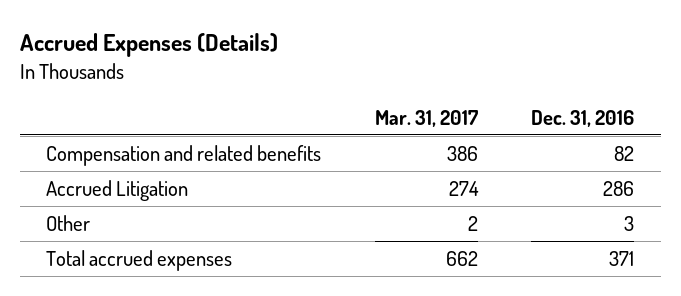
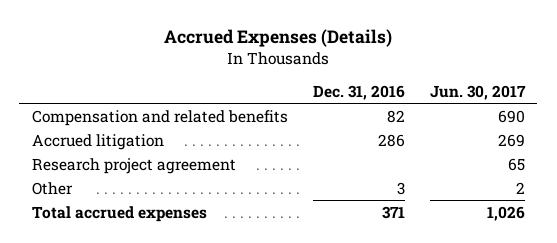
[374,109,478,127] Mar. 31, 2017 -> none
none -> [429,84,526,100] Jun. 30, 2017
[46,180,189,202] Accrued Litigation -> [31,133,164,150] Accrued litigation
none -> [31,157,236,174] Research project agreement

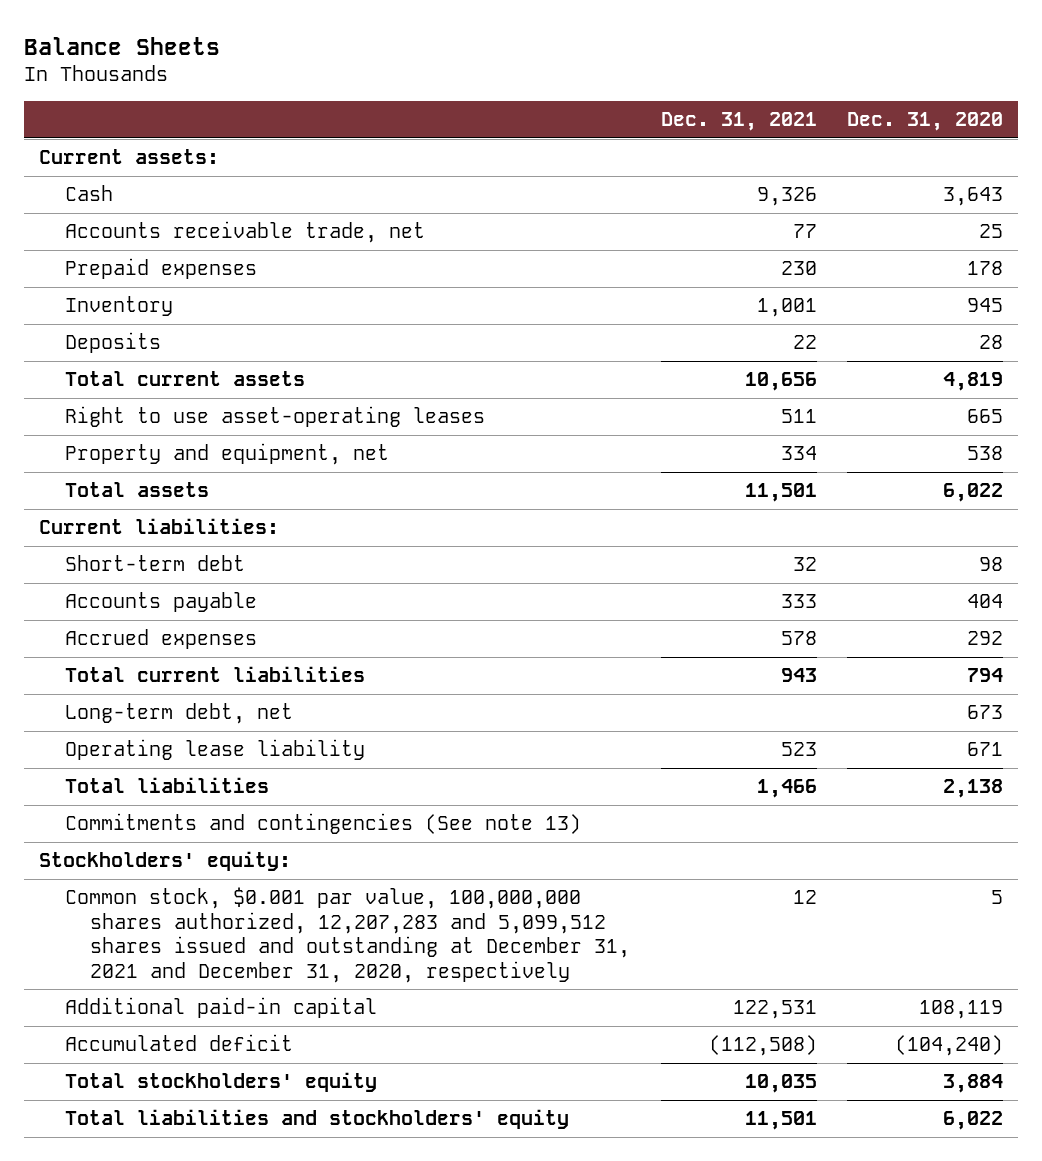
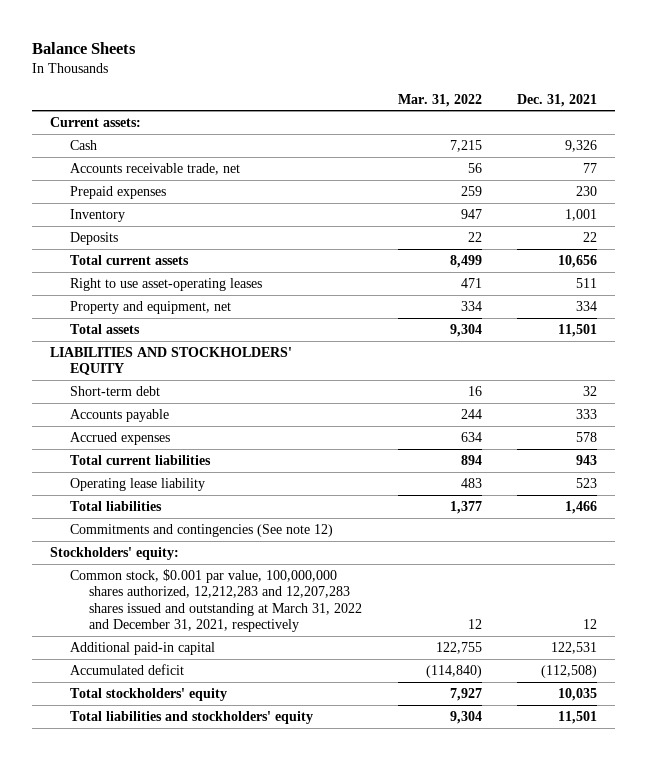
[846,112,1003,132] Dec. 31, 2020 -> none
none -> [397,93,482,107] Mar. 31, 2022
[39,518,280,535] Current liabilities: -> none
none -> [49,346,292,376] LIABILITIES AND STOCKHOLDERS' EQUITY
[64,703,293,725] Long-term debt, net -> none
[64,813,581,835] Commitments and contingencies (See note 13) -> [69,523,333,537] Commitments and contingencies (See note 12)
[64,887,631,983] Common stock, $0.001 par value, 100,000,000 shares authorized, 12,207,283 and 5,099,512 shares issued and outstanding at December 31, 2021 and December 31, 2020, respectively -> [69,568,363,633] Common stock, $0.001 par value, 100,000,000 shares authorized, 12,212,283 and 12,207,283 shares issued and outstanding at March 31, 2022 and December 31, 2021, respectively

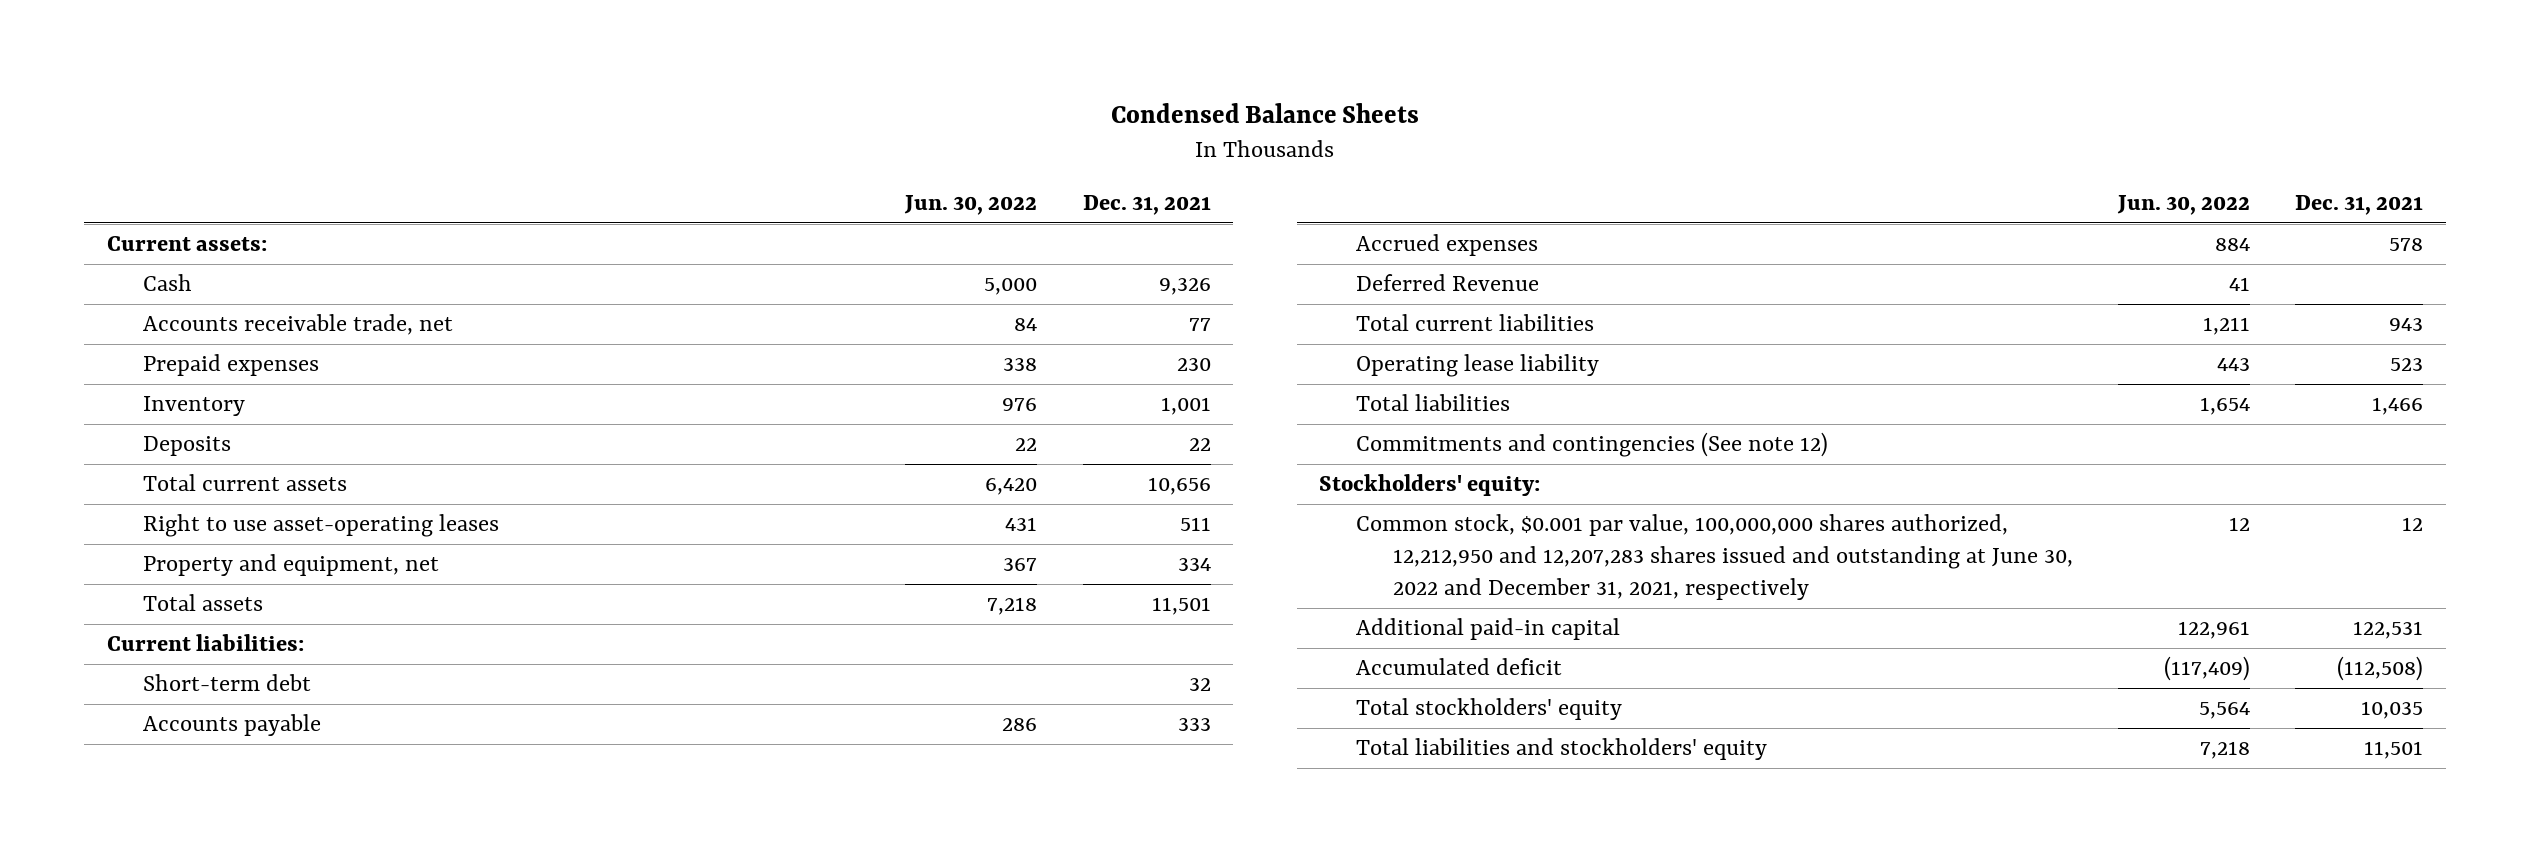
[32,42,137,55] Balance Sheets -> [1110,103,1419,124] Condensed Balance Sheets
[397,93,482,107] Mar. 31, 2022 -> none
none -> [904,194,1038,215] Jun. 30, 2022
[49,346,292,376] LIABILITIES AND STOCKHOLDERS' EQUITY -> none
none -> [106,634,304,652] Current liabilities:
none -> [1355,274,1539,292] Deferred Revenue
[69,568,363,633] Common stock, $0.001 par value, 100,000,000 shares authorized, 12,212,283 and 12,207,283 shares issued and outstanding at March 31, 2022 and December 31, 2021, respectively -> [1355,514,2073,601] Common stock, $0.001 par value, 100,000,000 shares authorized, 12,212,950 and 12,207,283 shares issued and outstanding at June 30, 2022 and December 31, 2021, respectively

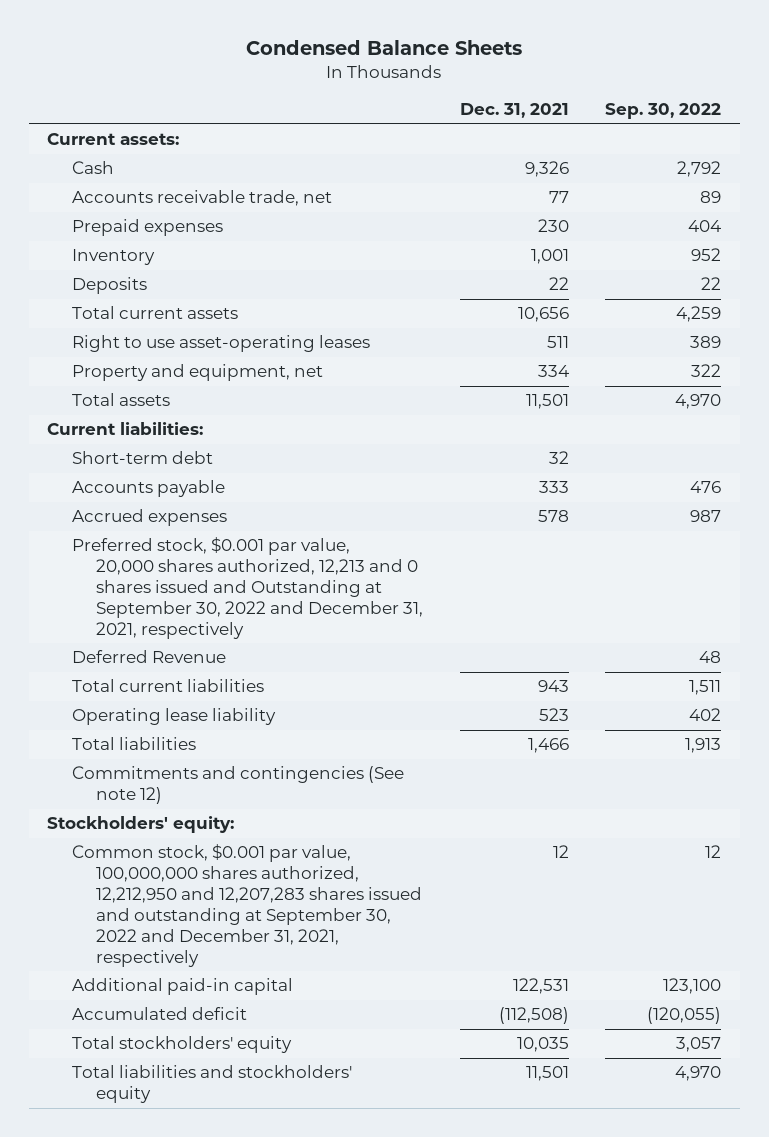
[904,194,1038,215] Jun. 30, 2022 -> none
none -> [605,102,722,119] Sep. 30, 2022
none -> [71,537,424,639] Preferred stock, $0.001 par value, 20,000 shares authorized, 12,213 and 0 shares issued and Outstanding at September 30, 2022 and December 31, 2021, respectively
[1355,514,2073,601] Common stock, $0.001 par value, 100,000,000 shares authorized, 12,212,950 and 12,207,283 shares issued and outstanding at June 30, 2022 and December 31, 2021, respectively -> [71,844,423,967] Common stock, $0.001 par value, 100,000,000 shares authorized, 12,212,950 and 12,207,283 shares issued and outstanding at September 30, 2022 and December 31, 2021, respectively

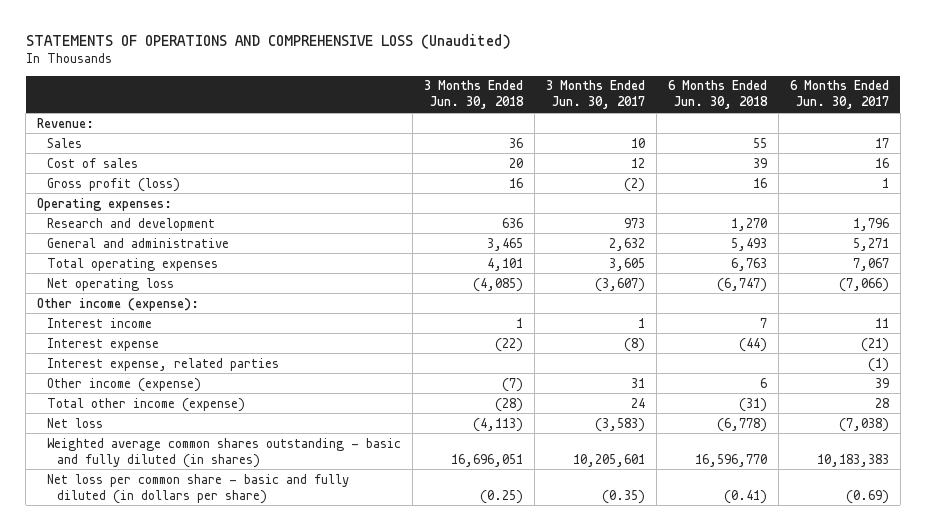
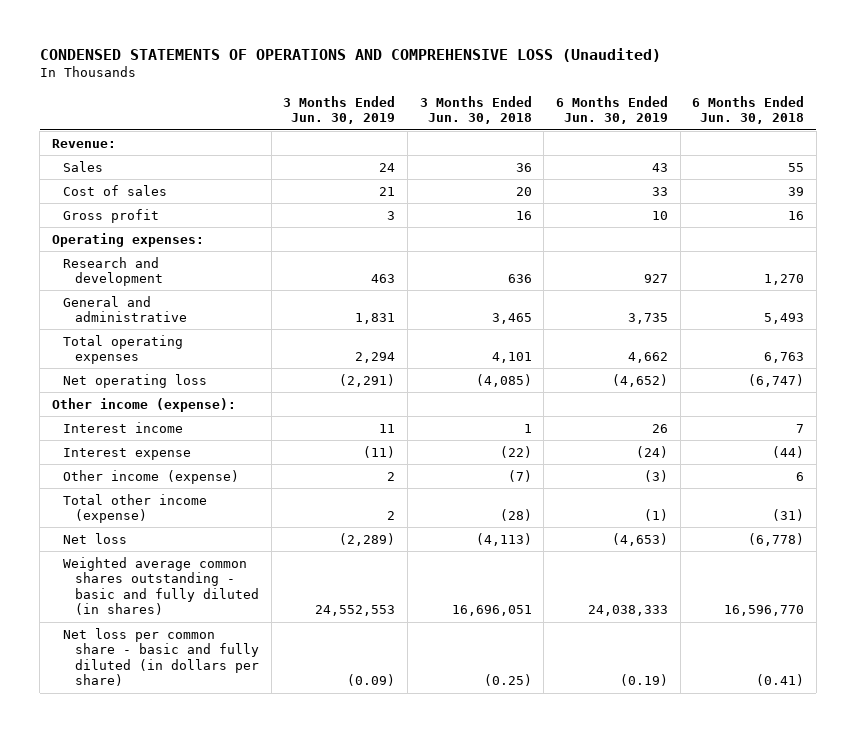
[25,33,511,49] STATEMENTS OF OPERATIONS AND COMPREHENSIVE LOSS (Unaudited) -> [39,47,661,62] CONDENSED STATEMENTS OF OPERATIONS AND COMPREHENSIVE LOSS (Unaudited)
[545,80,645,110] 3 Months Ended Jun. 30, 2017 -> none
[789,80,889,110] 6 Months Ended Jun. 30, 2017 -> none
none -> [283,95,396,125] 3 Months Ended Jun. 30, 2019
none -> [555,95,668,125] 6 Months Ended Jun. 30, 2019
[46,177,180,192] Gross profit (loss) -> [63,208,160,223] Gross profit
[46,357,279,371] Interest expense, related parties -> none

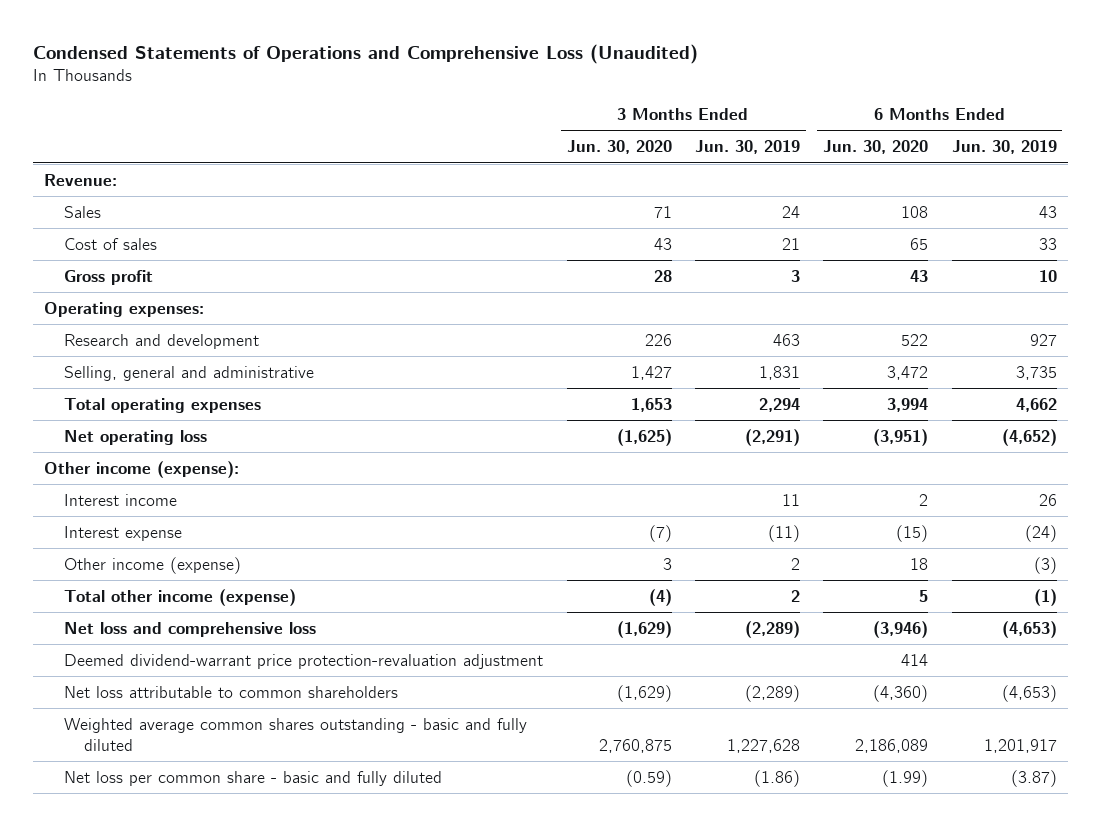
[39,47,661,62] CONDENSED STATEMENTS OF OPERATIONS AND COMPREHENSIVE LOSS (Unaudited) -> [32,43,698,64] Condensed Statements of Operations and Comprehensive Loss (Unaudited)
[419,95,532,125] 3 Months Ended Jun. 30, 2018 -> none
[692,95,805,125] 6 Months Ended Jun. 30, 2018 -> none
none -> [566,140,672,155] Jun. 30, 2020
none -> [823,140,929,155] Jun. 30, 2020
[63,295,187,323] General and administrative -> [64,365,315,381] Selling, general and administrative
none -> [64,621,317,637] Net loss and comprehensive loss
none -> [64,653,544,669] Deemed dividend-warrant price protection-revaluation adjustment
[63,532,128,544] Net loss -> [64,685,399,698] Net loss attributable to common shareholders
[63,556,259,616] Weighted average common shares outstanding - basic and fully diluted (in shares) -> [64,717,528,751] Weighted average common shares outstanding - basic and fully diluted
[315,605,396,617] 24,552,553 -> [726,738,800,753] 1,227,628
[587,605,668,617] 24,038,333 -> [983,738,1057,753] 1,201,917
[63,627,259,687] Net loss per common share - basic and fully diluted (in dollars per share) -> [64,770,443,786] Net loss per common share - basic and fully diluted
[347,674,396,687] (0.09) -> [753,769,800,787] (1.86)
[619,674,668,687] (0.19) -> [1010,769,1057,787] (3.87)

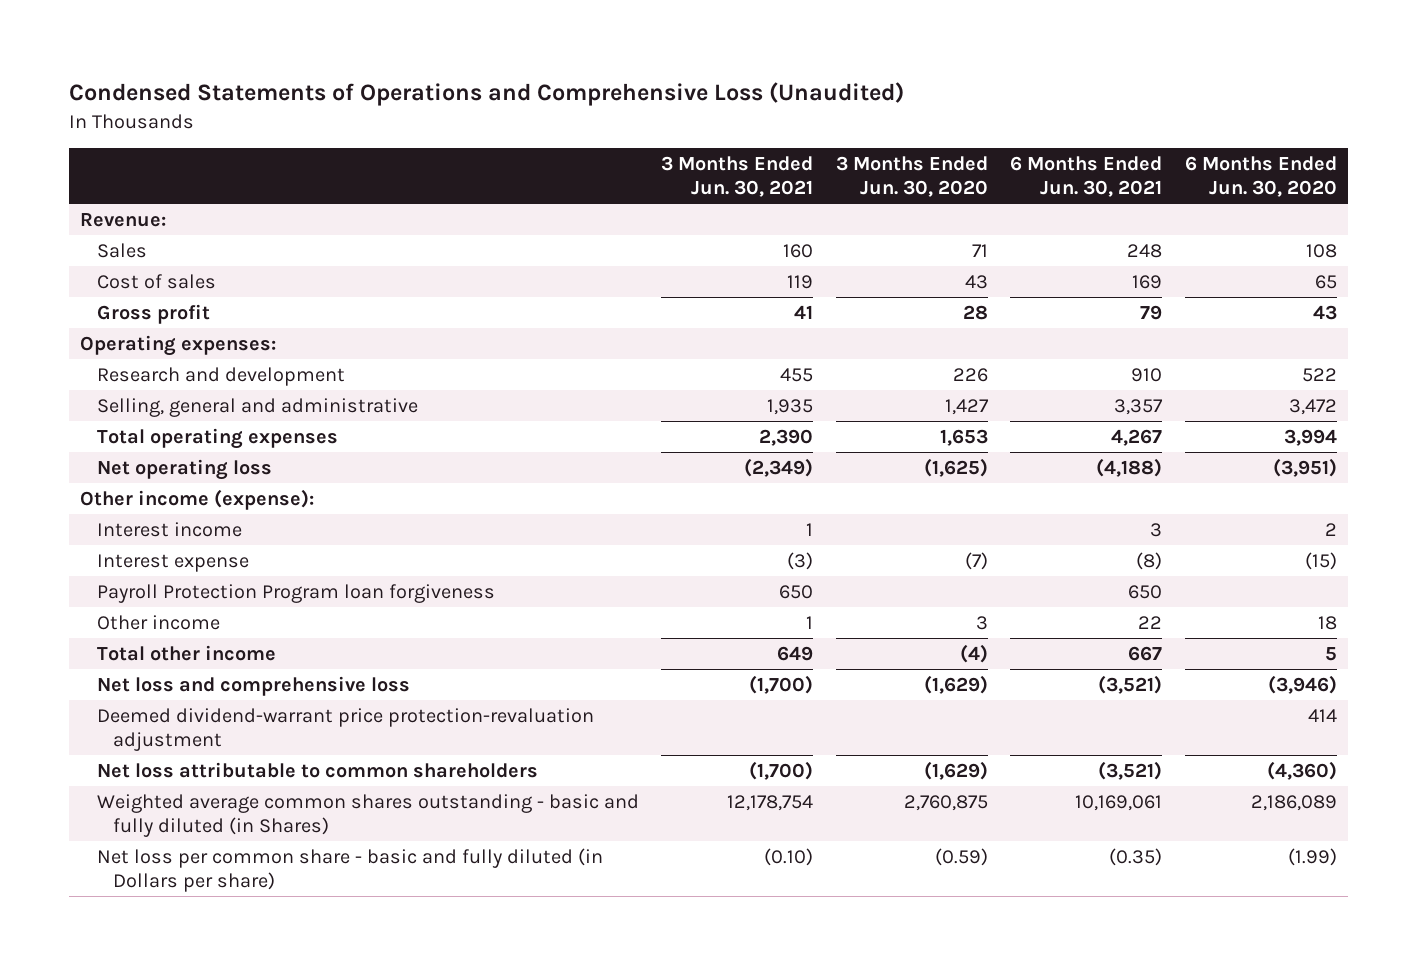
[694,140,800,155] Jun. 30, 2019 -> none
[951,140,1057,155] Jun. 30, 2019 -> none
none -> [661,155,814,197] 3 Months Ended Jun. 30, 2021
none -> [1010,155,1163,197] 6 Months Ended Jun. 30, 2021
none -> [96,584,495,604] Payroll Protection Program loan forgiveness
[64,556,242,574] Other income (expense) -> [96,615,220,631] Other income
[64,588,297,606] Total other income (expense) -> [96,645,276,662] Total other income
[64,717,528,751] Weighted average common shares outstanding - basic and fully diluted -> [96,794,639,837] Weighted average common shares outstanding - basic and fully diluted (in Shares)
[64,770,443,786] Net loss per common share - basic and fully diluted -> [96,848,603,892] Net loss per common share - basic and fully diluted (in Dollars per share)

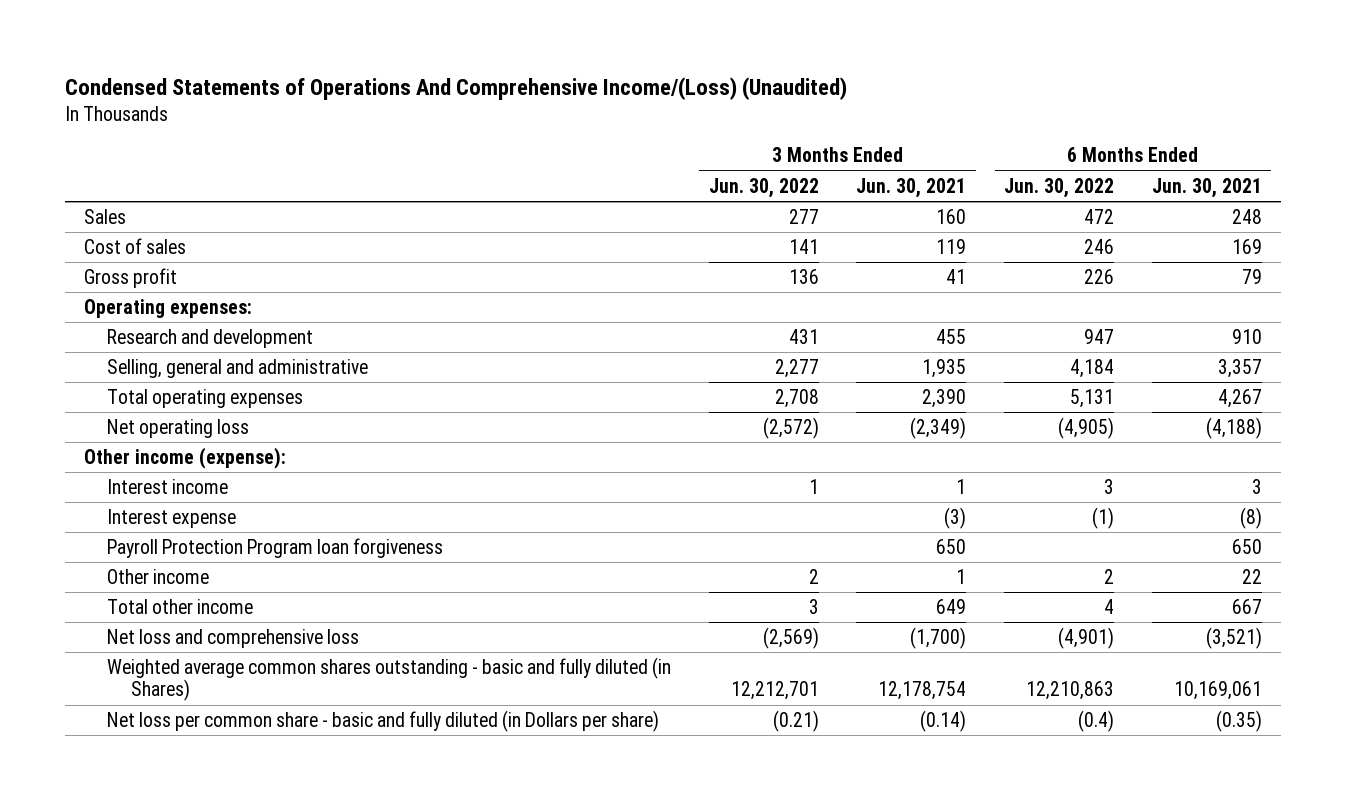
[68,82,904,107] Condensed Statements of Operations and Comprehensive Loss (Unaudited) -> [64,76,847,100] Condensed Statements of Operations And Comprehensive Income/(Loss) (Unaudited)
[835,155,988,197] 3 Months Ended Jun. 30, 2020 -> none
[1185,155,1338,197] 6 Months Ended Jun. 30, 2020 -> none
none -> [708,177,819,198] Jun. 30, 2022
none -> [1004,177,1115,198] Jun. 30, 2022
[80,213,167,228] Revenue: -> none
[96,708,594,751] Deemed dividend-warrant price protection-revaluation adjustment -> none
[96,762,538,779] Net loss attributable to common shareholders -> none
[764,848,814,867] (0.10) -> [920,710,967,733] (0.14)

